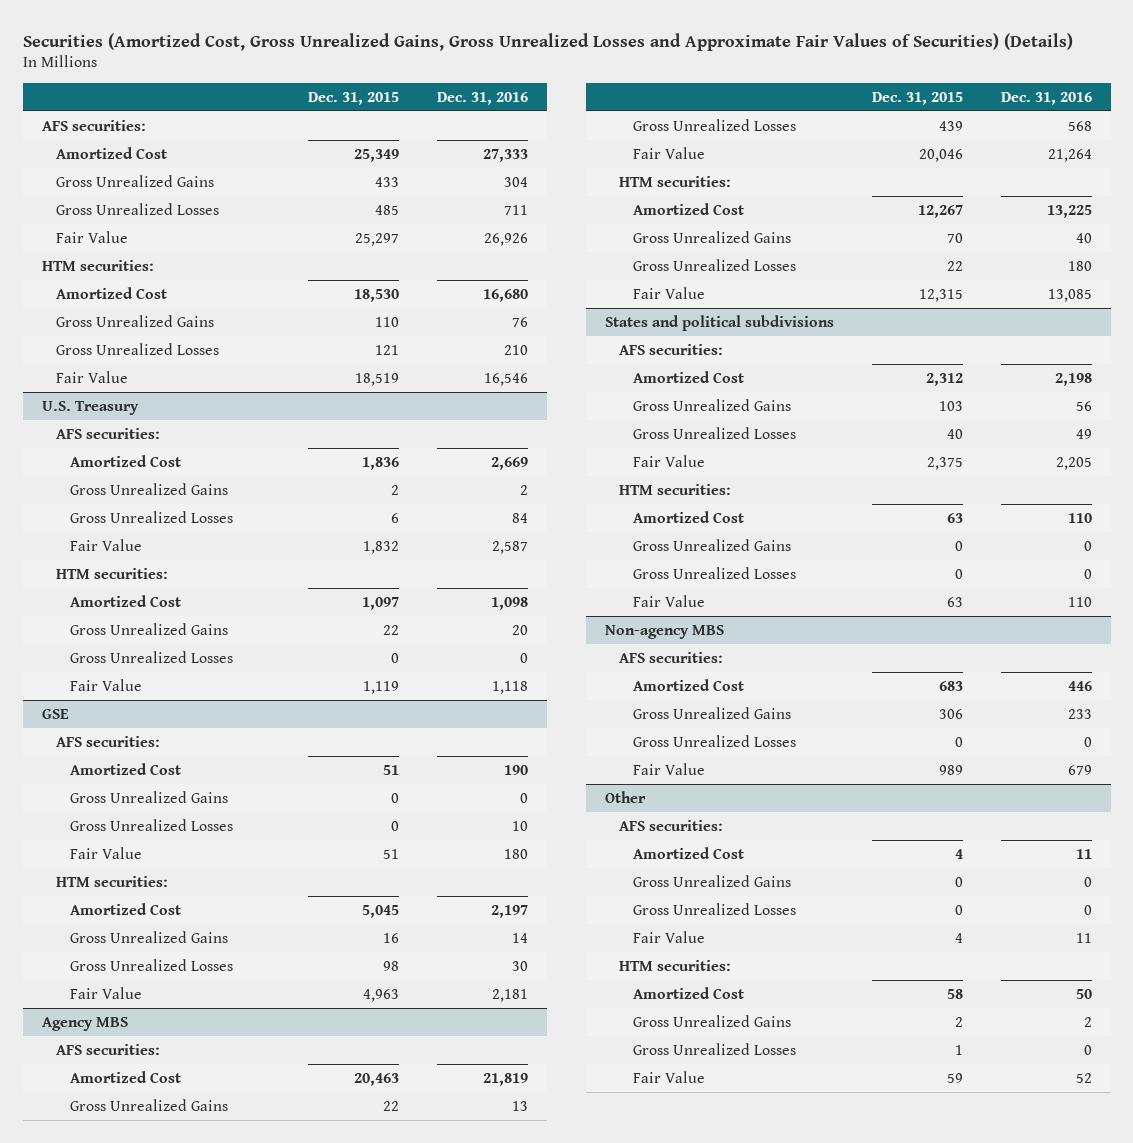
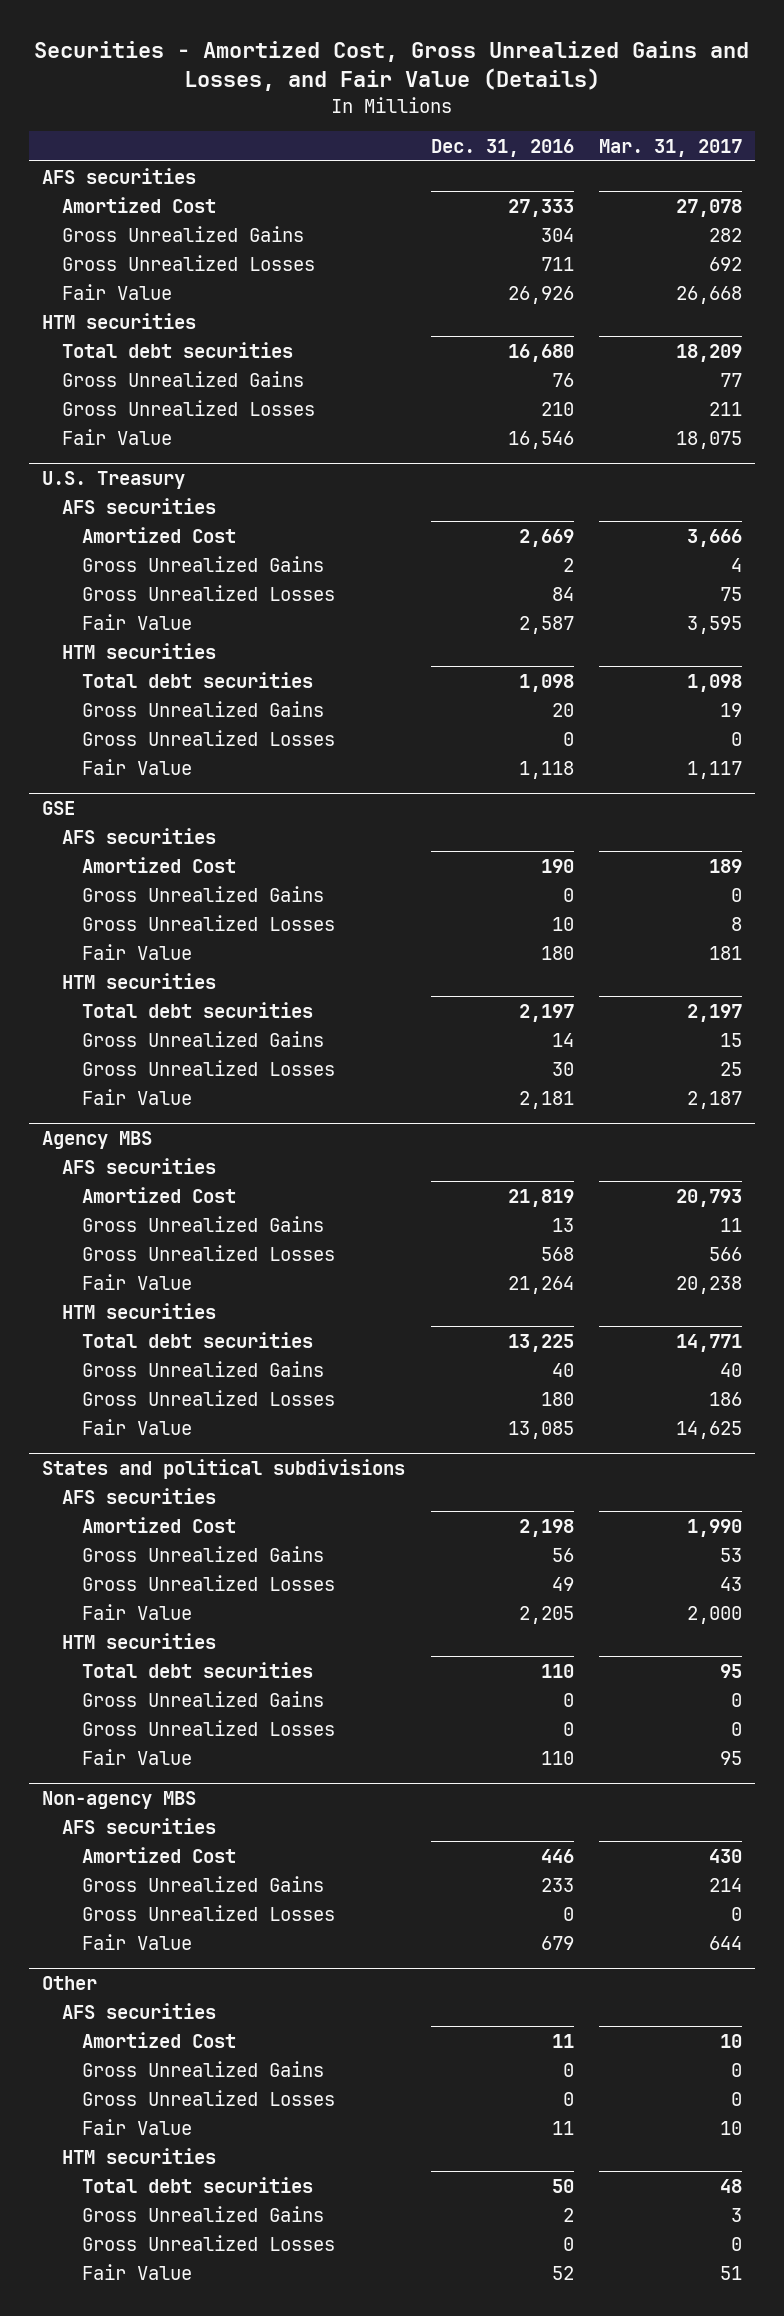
[22,32,1073,51] Securities (Amortized Cost, Gross Unrealized Gains, Gross Unrealized Losses and Approximate Fair Values of Securities) (Details) -> [34,41,750,92] Securities - Amortized Cost, Gross Unrealized Gains and Losses, and Fair Value (Details)
[308,91,400,105] Dec. 31, 2015 -> none
none -> [599,138,743,157] Mar. 31, 2017
[41,119,146,131] AFS securities: -> [41,167,196,184] AFS securities
[41,259,154,271] HTM securities: -> [41,312,196,329] HTM securities
[55,286,167,299] Amortized Cost -> [62,341,294,358] Total debt securities
[55,427,160,439] AFS securities: -> [62,497,217,514] AFS securities
[55,567,168,579] HTM securities: -> [62,642,217,659] HTM securities
[70,594,182,607] Amortized Cost -> [82,671,314,688] Total debt securities
[55,735,160,747] AFS securities: -> [62,827,217,844] AFS securities
[55,875,168,887] HTM securities: -> [62,972,217,989] HTM securities
[70,902,182,915] Amortized Cost -> [82,1001,314,1018] Total debt securities
[55,1043,160,1055] AFS securities: -> [62,1157,217,1174] AFS securities
[618,175,731,187] HTM securities: -> [62,1302,217,1319] HTM securities
[633,202,745,215] Amortized Cost -> [82,1331,314,1348] Total debt securities
[618,343,723,355] AFS securities: -> [62,1487,217,1504] AFS securities
[618,483,731,495] HTM securities: -> [62,1632,217,1649] HTM securities
[633,510,745,523] Amortized Cost -> [82,1661,314,1678] Total debt securities
[618,651,723,663] AFS securities: -> [62,1817,217,1834] AFS securities
[618,819,723,831] AFS securities: -> [62,2002,217,2019] AFS securities
[618,959,731,971] HTM securities: -> [62,2147,217,2164] HTM securities
[633,986,745,999] Amortized Cost -> [82,2176,314,2193] Total debt securities

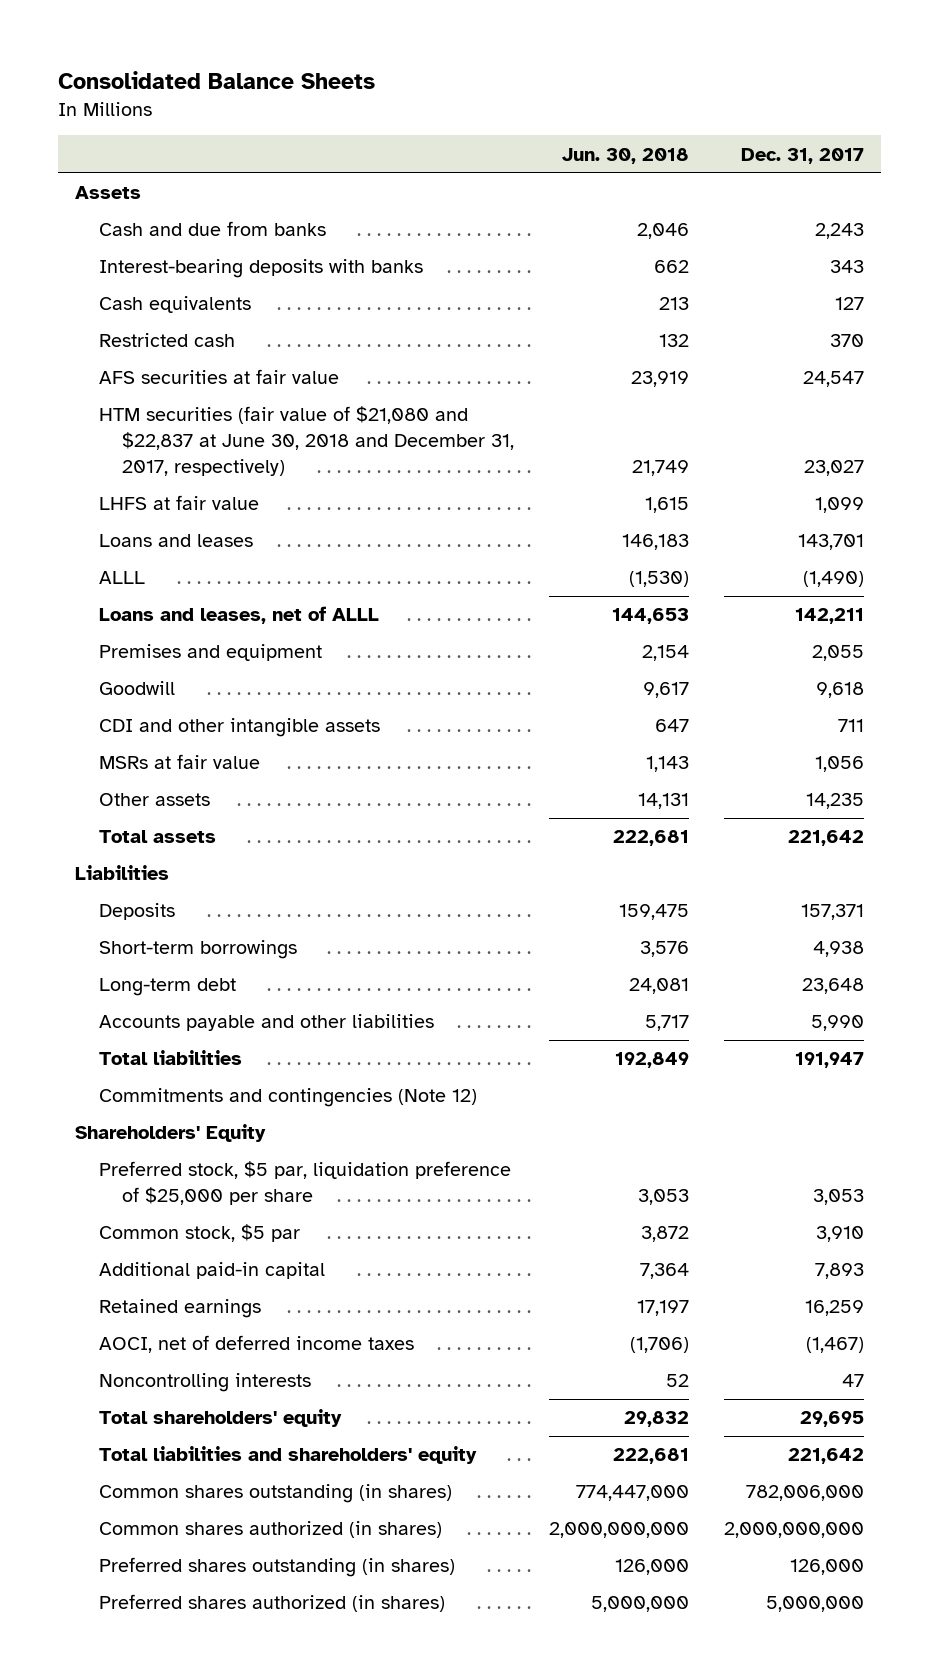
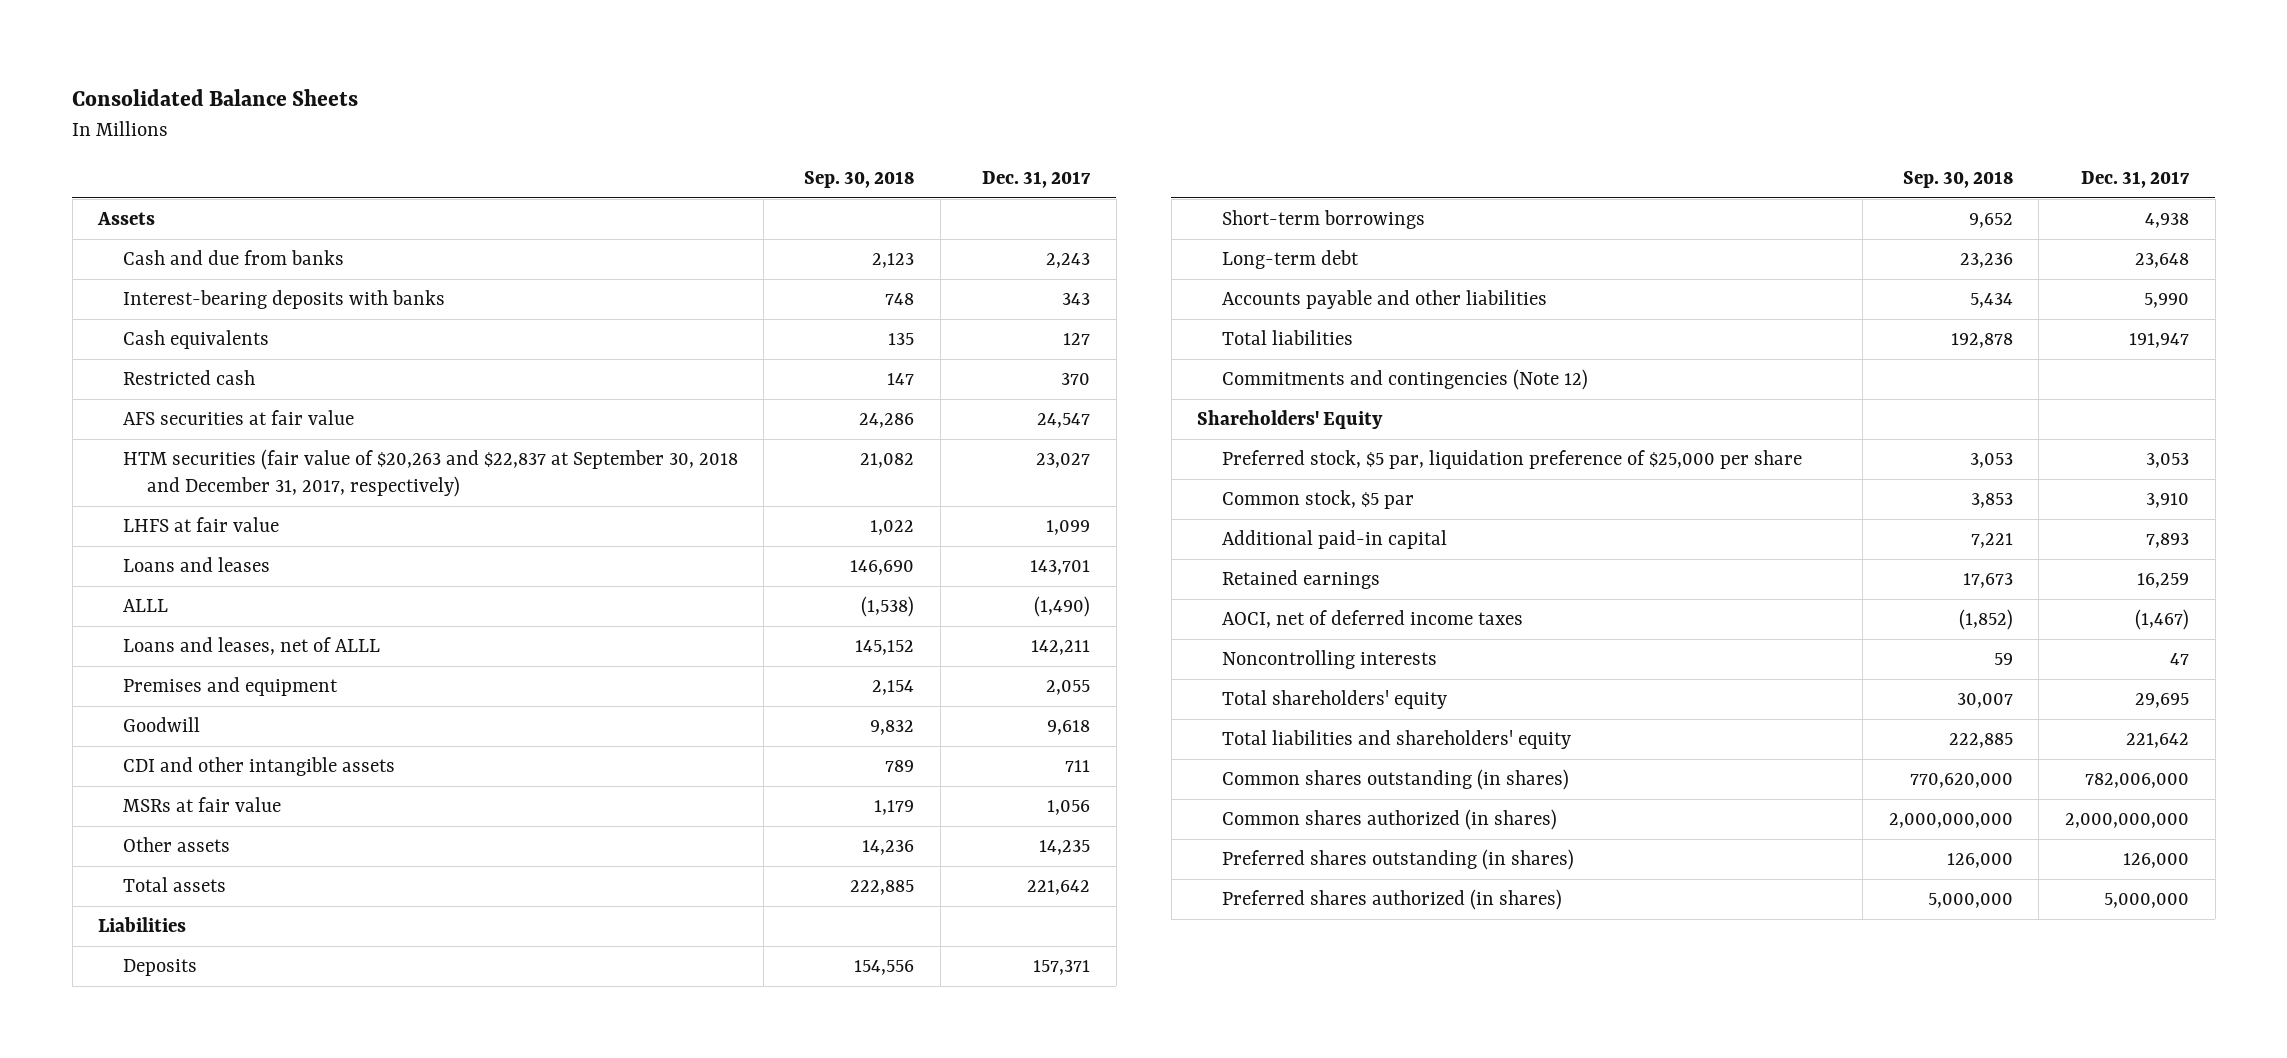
[561,147,689,164] Jun. 30, 2018 -> none
none -> [803,170,914,188] Sep. 30, 2018
[98,406,514,476] HTM securities (fair value of $21,080 and $22,837 at June 30, 2018 and December 31, 2017, respectively) -> [122,449,738,498] HTM securities (fair value of $20,263 and $22,837 at September 30, 2018 and December 31, 2017, respectively)

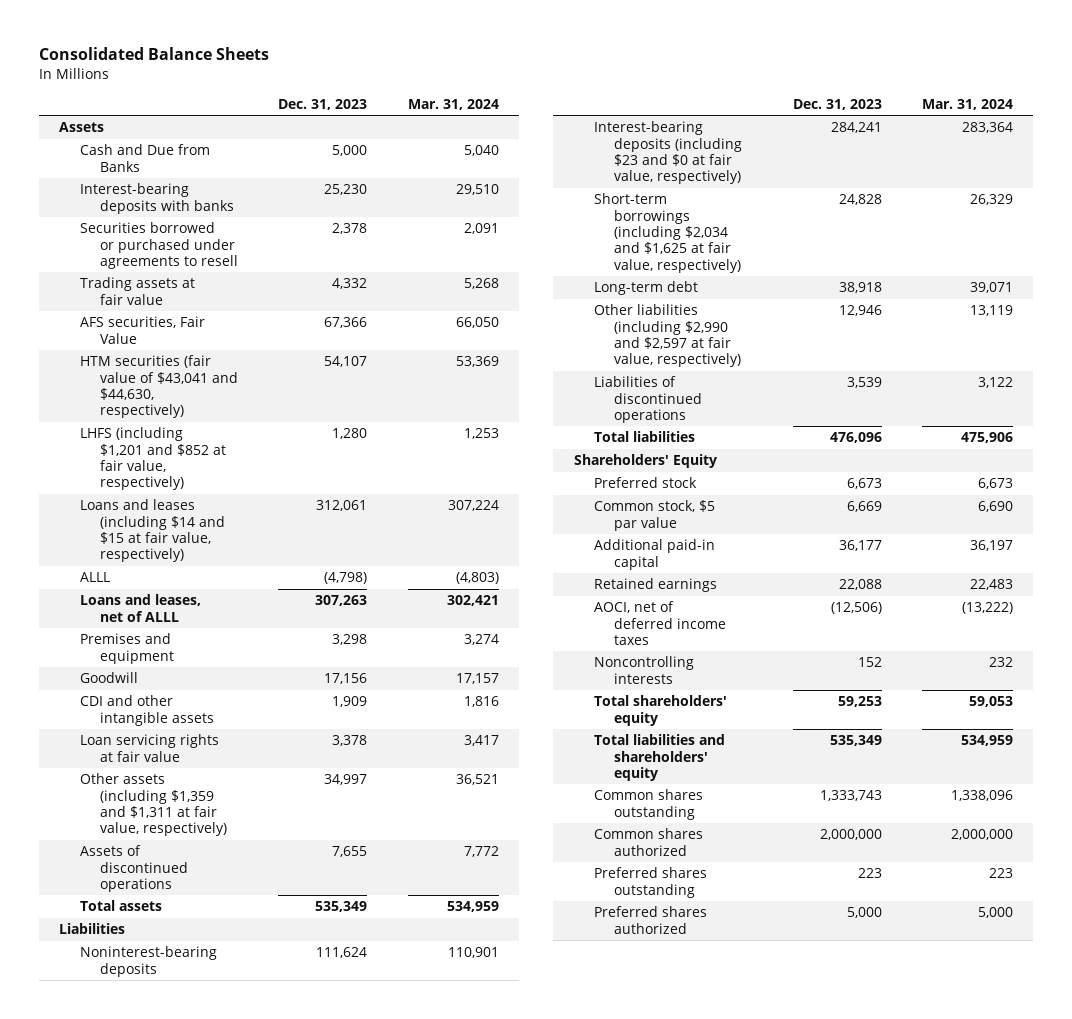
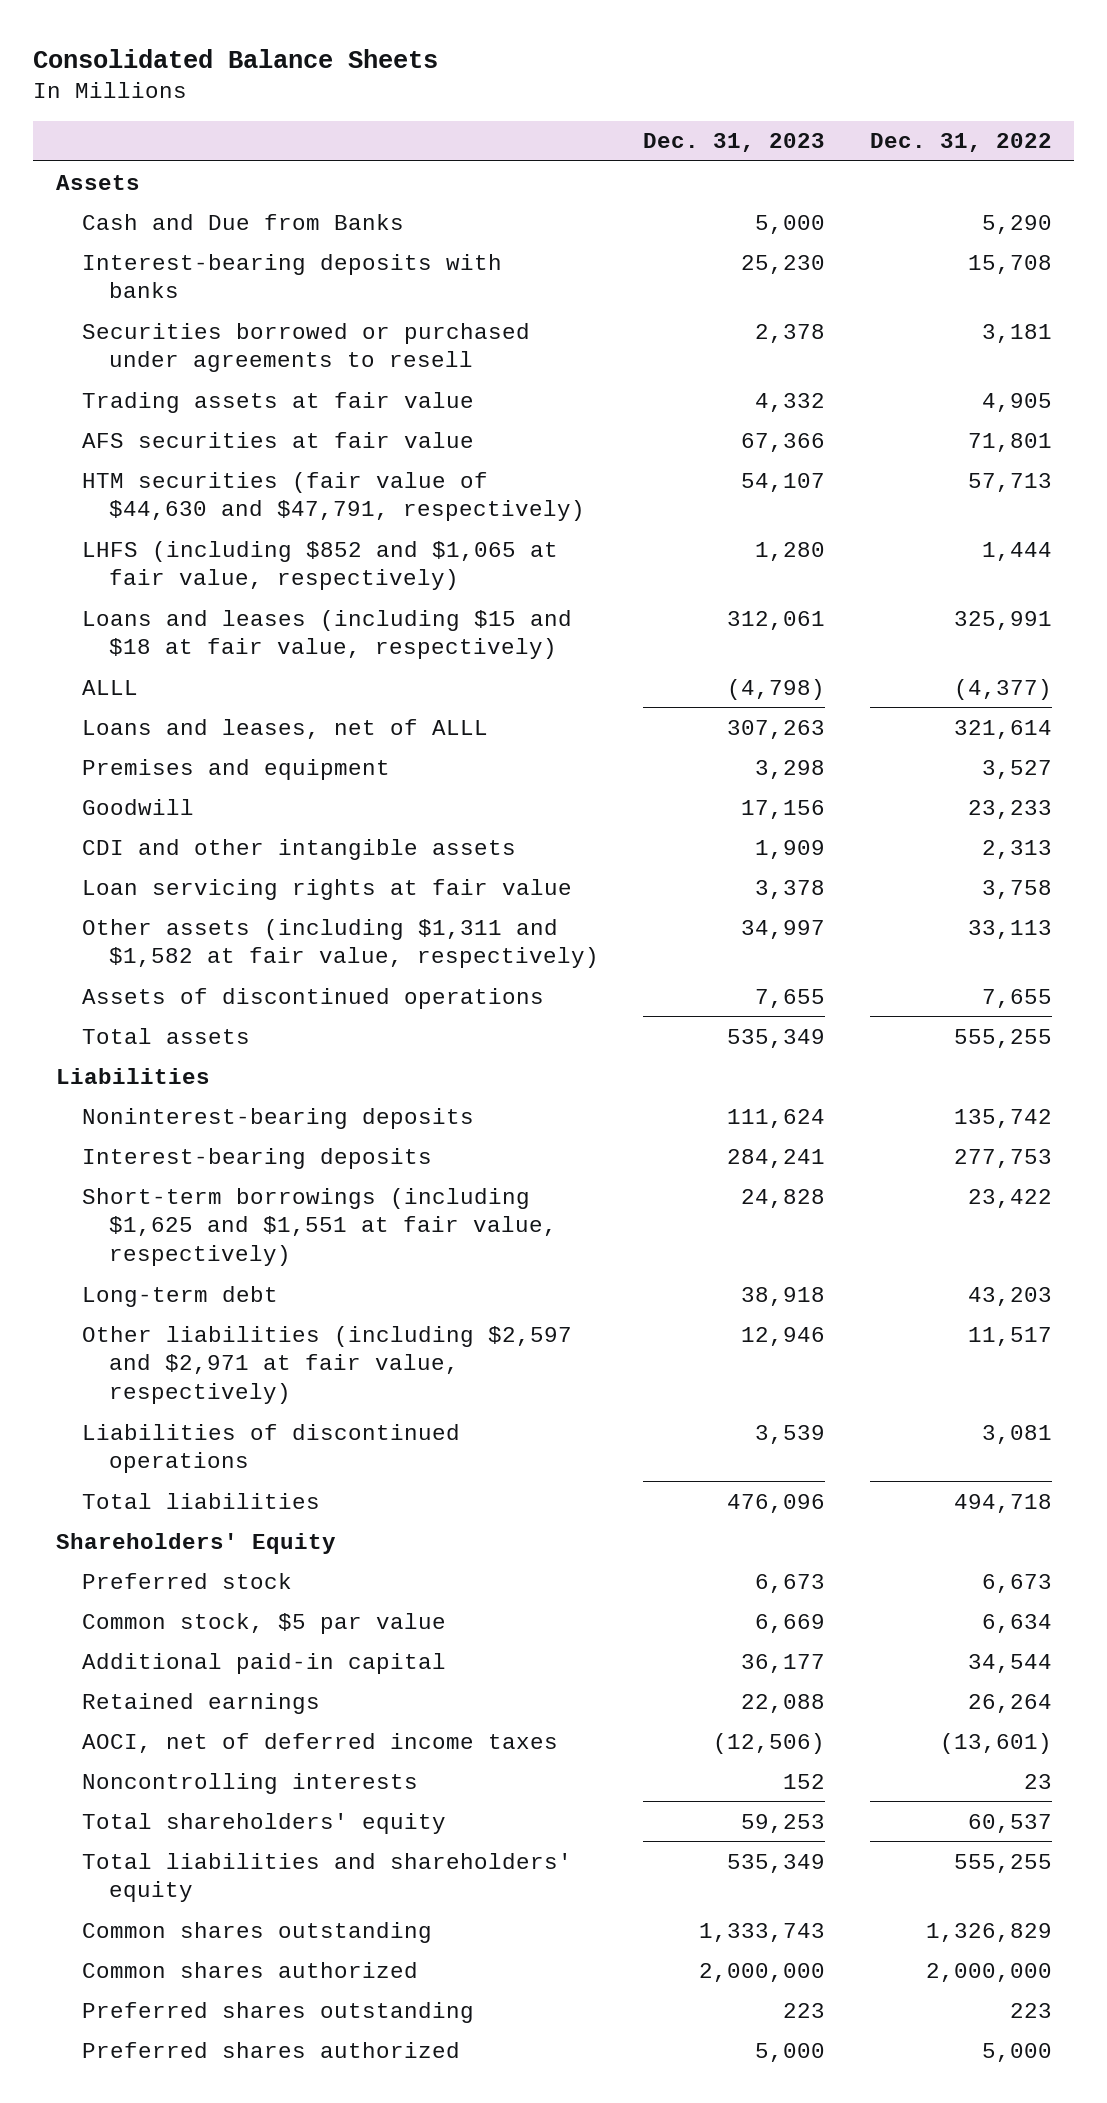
[407,98,499,110] Mar. 31, 2024 -> none
none -> [869,133,1052,153] Dec. 31, 2022
[79,316,205,344] AFS securities, Fair Value -> [82,431,475,448] AFS securities at fair value
[79,355,238,419] HTM securities (fair value of $43,041 and $44,630, respectively) -> [82,471,586,522] HTM securities (fair value of $44,630 and $47,791, respectively)
[79,427,226,491] LHFS (including $1,201 and $852 at fair value, respectively) -> [82,540,559,591] LHFS (including $852 and $1,065 at fair value, respectively)
[79,499,225,563] Loans and leases (including $14 and $15 at fair value, respectively) -> [82,609,573,660] Loans and leases (including $15 and $18 at fair value, respectively)
[79,773,227,837] Other assets (including $1,359 and $1,311 at fair value, respectively) -> [82,918,600,969] Other assets (including $1,311 and $1,582 at fair value, respectively)
[593,121,743,185] Interest-bearing deposits (including $23 and $0 at fair value, respectively) -> [82,1147,433,1169] Interest-bearing deposits
[593,193,742,273] Short-term borrowings (including $2,034 and $1,625 at fair value, respectively) -> [82,1187,558,1267] Short-term borrowings (including $1,625 and $1,551 at fair value, respectively)
[593,304,742,368] Other liabilities (including $2,990 and $2,597 at fair value, respectively) -> [82,1325,573,1405] Other liabilities (including $2,597 and $2,971 at fair value, respectively)

